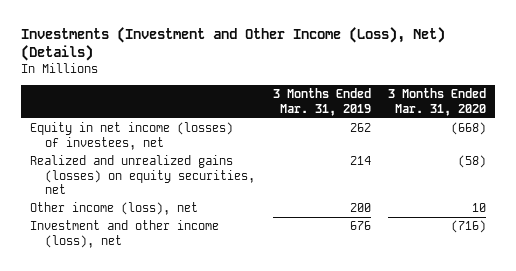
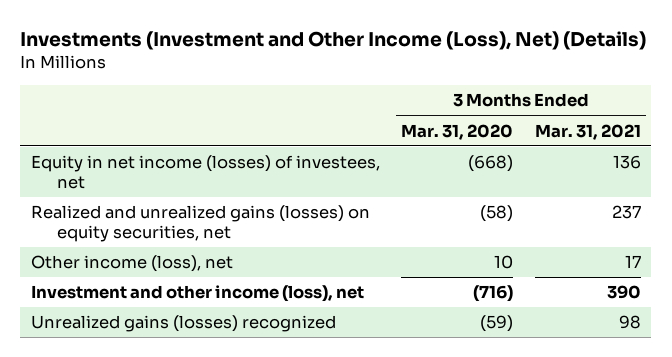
[272,87,371,116] 3 Months Ended Mar. 31, 2019 -> none
none -> [534,123,641,140] Mar. 31, 2021
none -> [30,315,336,333] Unrealized gains (losses) recognized

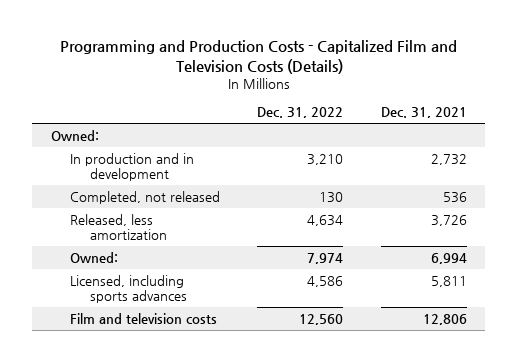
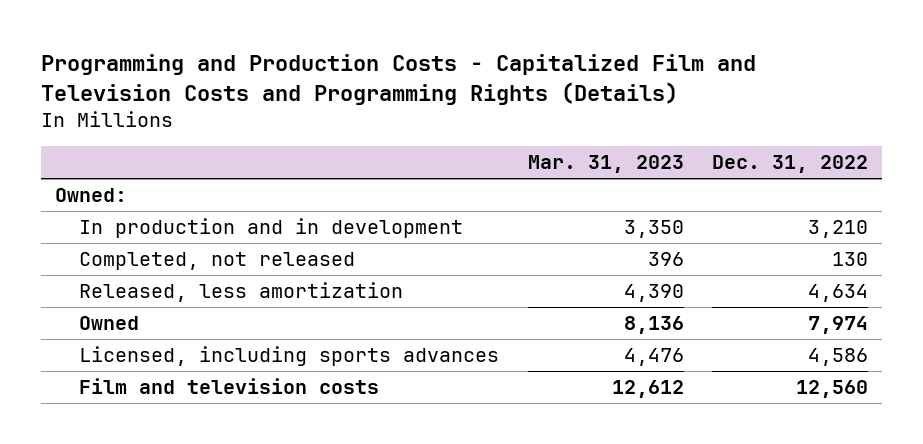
[59,40,457,74] Programming and Production Costs - Capitalized Film and Television Costs (Details) -> [41,54,757,106] Programming and Production Costs - Capitalized Film and Television Costs and Programming Rights (Details)
[380,106,467,118] Dec. 31, 2021 -> none
none -> [527,155,684,174] Mar. 31, 2023
[70,251,119,263] Owned: -> [79,316,140,331] Owned

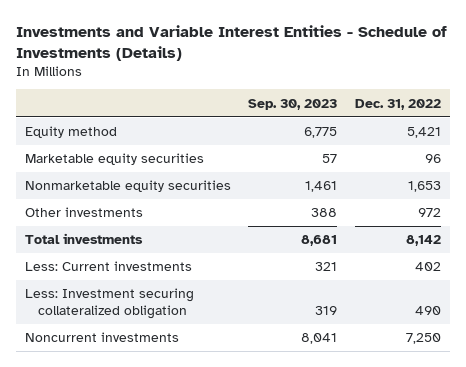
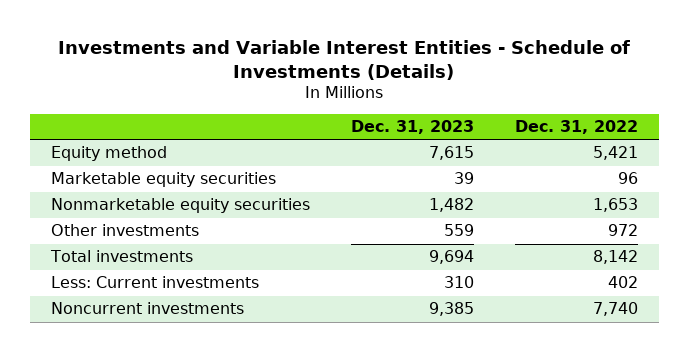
[248,98,338,110] Sep. 30, 2023 -> none
none -> [350,120,474,135] Dec. 31, 2023
[25,288,195,320] Less: Investment securing collateralized obligation -> none
[405,333,441,345] 7,250 -> [593,302,639,317] 7,740

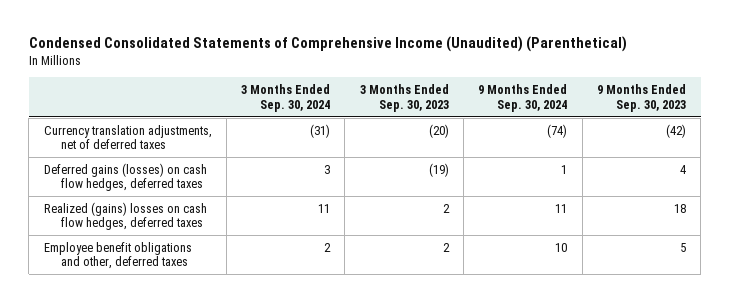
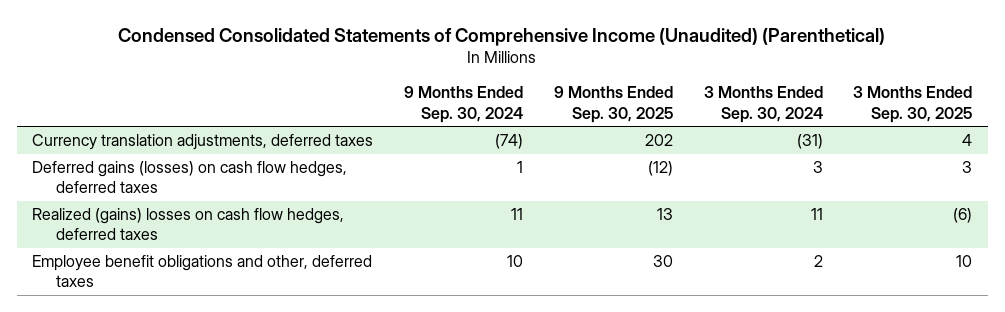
[359,84,449,112] 3 Months Ended Sep. 30, 2023 -> none
[596,84,686,112] 9 Months Ended Sep. 30, 2023 -> none
none -> [553,86,673,123] 9 Months Ended Sep. 30, 2025
none -> [853,86,973,123] 3 Months Ended Sep. 30, 2025
[43,124,212,150] Currency translation adjustments, net of deferred taxes -> [32,134,374,151] Currency translation adjustments, deferred taxes

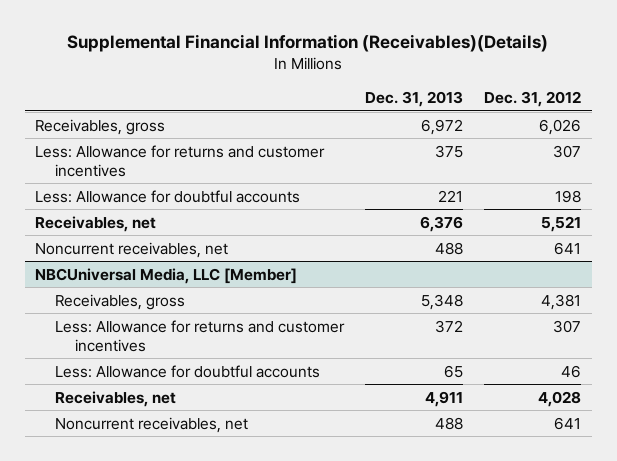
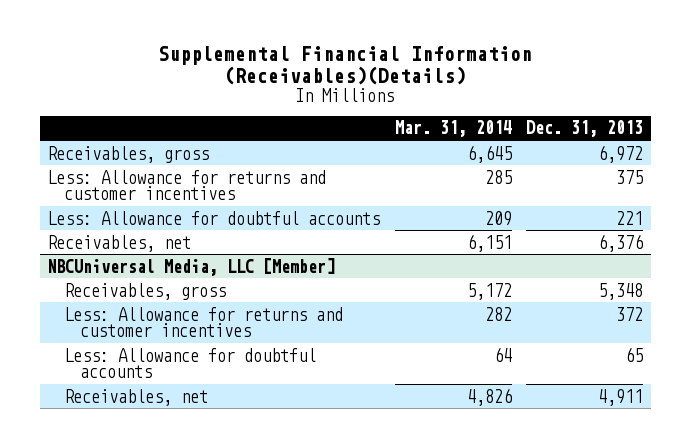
[484,91,582,108] Dec. 31, 2012 -> none
none -> [394,120,512,138] Mar. 31, 2014
[35,241,229,258] Noncurrent receivables, net -> none
[55,416,249,433] Noncurrent receivables, net -> none

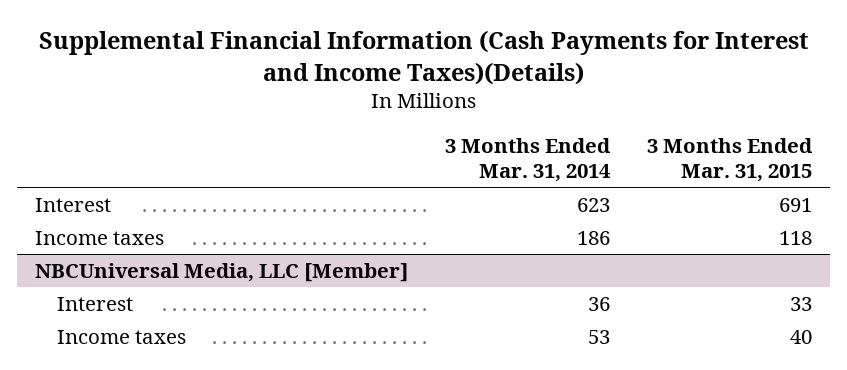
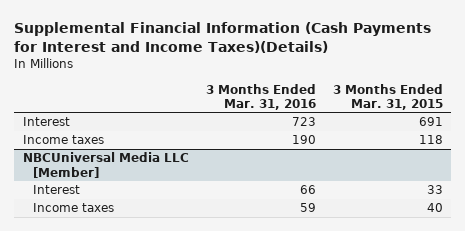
[445,137,612,183] 3 Months Ended Mar. 31, 2014 -> none
none -> [205,83,316,110] 3 Months Ended Mar. 31, 2016
[35,262,409,282] NBCUniversal Media, LLC [Member] -> [22,152,189,178] NBCUniversal Media LLC [Member]

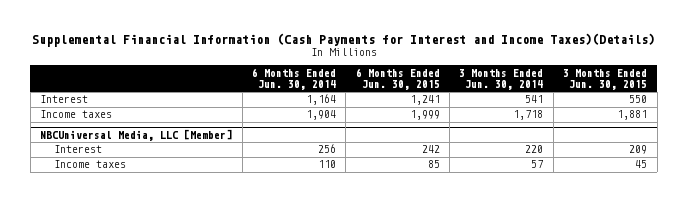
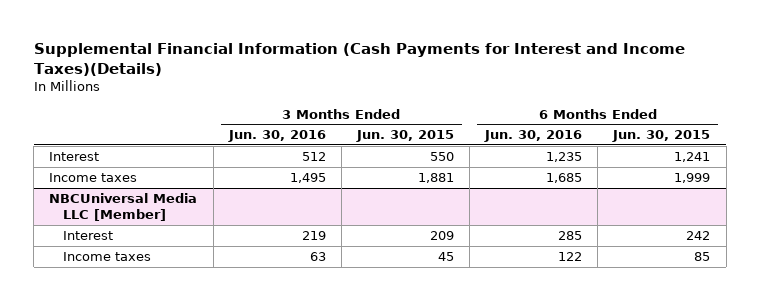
[252,67,337,91] 6 Months Ended Jun. 30, 2014 -> none
[459,68,544,91] 3 Months Ended Jun. 30, 2014 -> none
none -> [227,130,326,143] Jun. 30, 2016
none -> [484,130,583,143] Jun. 30, 2016
[40,129,233,142] NBCUniversal Media, LLC [Member] -> [49,192,198,222] NBCUniversal Media LLC [Member]

